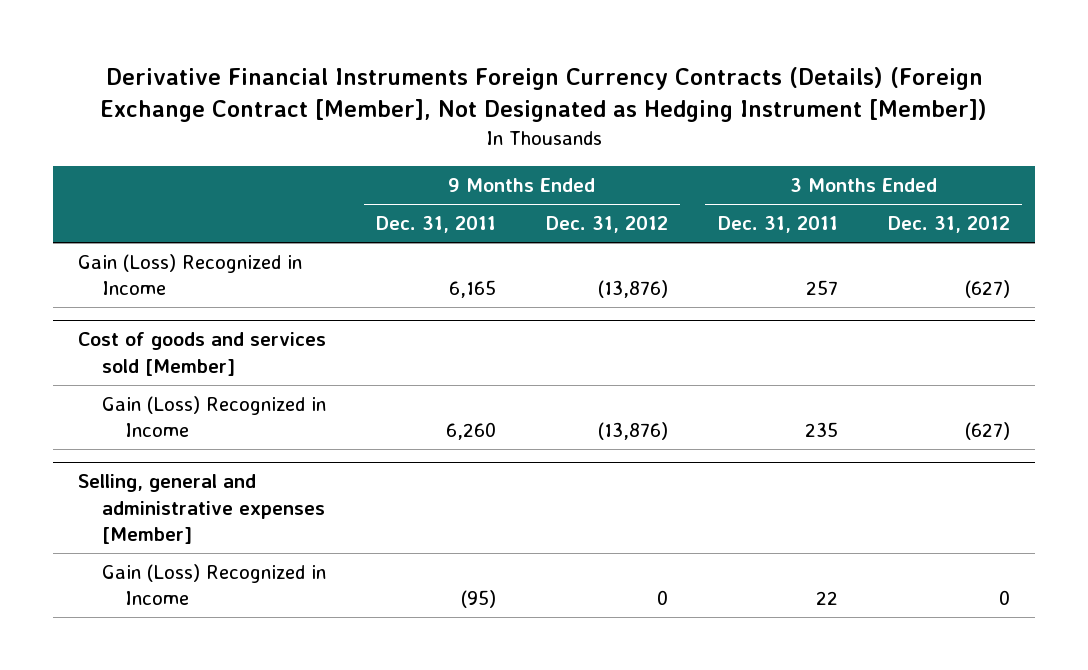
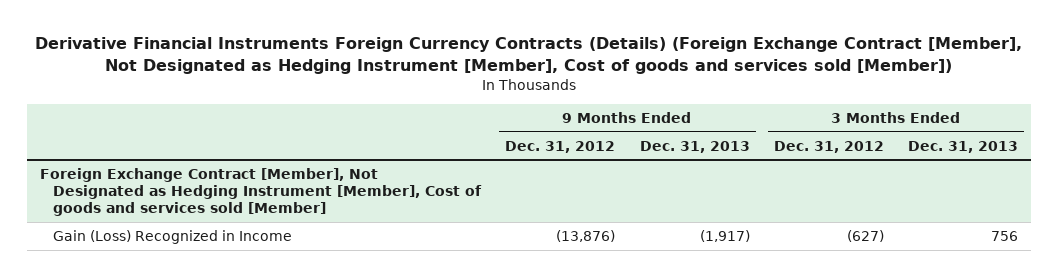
[99,67,987,123] Derivative Financial Instruments Foreign Currency Contracts (Details) (Foreign Exchange Contract [Member], Not Designated as Hedging Instrument [Member]) -> [35,37,1023,75] Derivative Financial Instruments Foreign Currency Contracts (Details) (Foreign Exchange Contract [Member], Not Designated as Hedging Instrument [Member], Cost of goods and services sold [Member])
[376,216,497,234] Dec. 31, 2011 -> none
[717,216,838,234] Dec. 31, 2011 -> none
none -> [639,140,750,153] Dec. 31, 2013
none -> [908,140,1019,153] Dec. 31, 2013
[78,254,303,296] Gain (Loss) Recognized in Income -> none
[78,332,327,376] Cost of goods and services sold [Member] -> none
none -> [39,167,482,217] Foreign Exchange Contract [Member], Not Designated as Hedging Instrument [Member], Cost of goods and services sold [Member]
[78,474,325,544] Selling, general and administrative expenses [Member] -> none
[101,564,326,606] Gain (Loss) Recognized in Income -> none

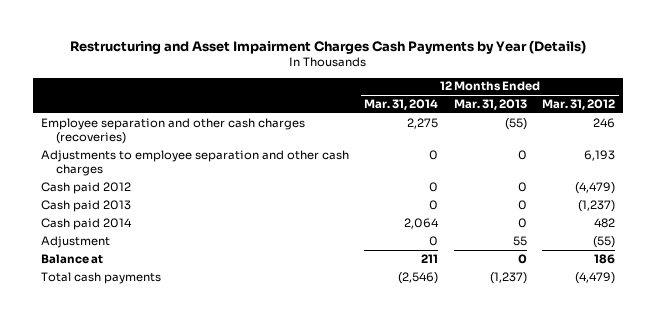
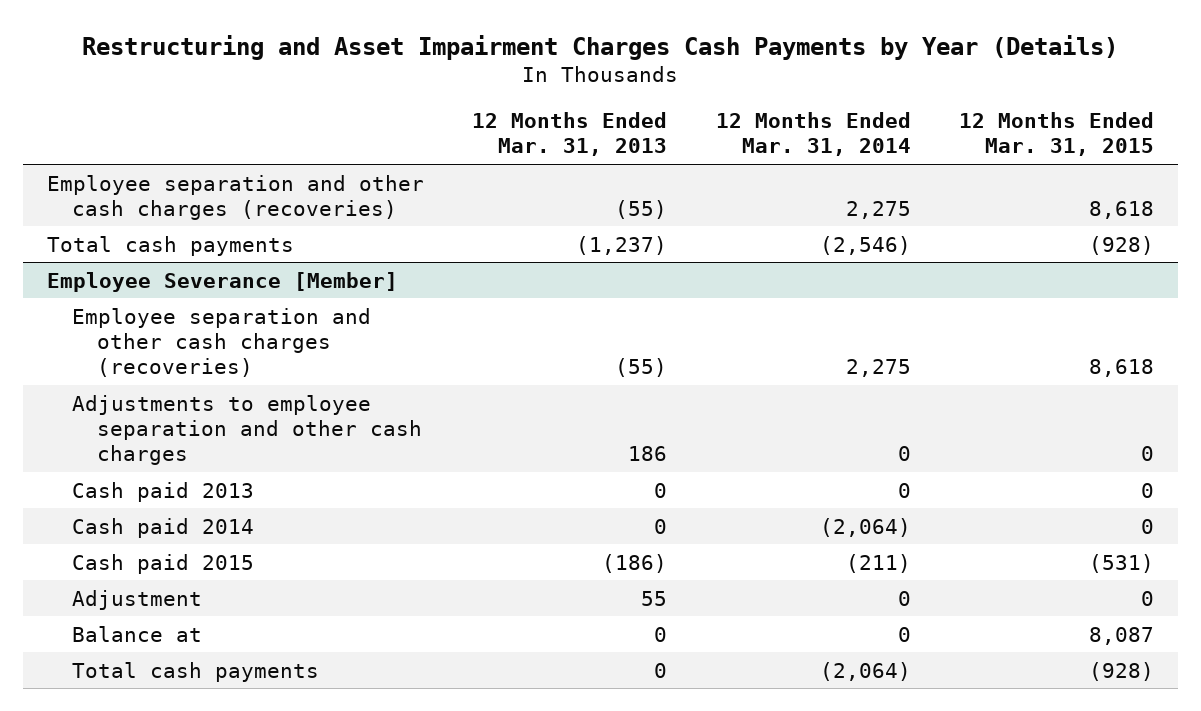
[542,99,616,111] Mar. 31, 2012 -> none
none -> [958,112,1154,157] 12 Months Ended Mar. 31, 2015
[40,181,131,194] Cash paid 2012 -> none
[40,271,161,284] Total cash payments -> [47,235,295,256] Total cash payments
none -> [47,271,399,292] Employee Severance [Member]
none -> [71,307,371,378] Employee separation and other cash charges (recoveries)
[517,149,527,160] 0 -> [628,446,668,462] 186
[404,217,440,229] 2,064 -> [819,517,911,537] (2,064)
none -> [71,553,254,574] Cash paid 2015
[421,253,439,263] 211 -> [897,626,911,642] 0
none -> [71,661,319,682] Total cash payments

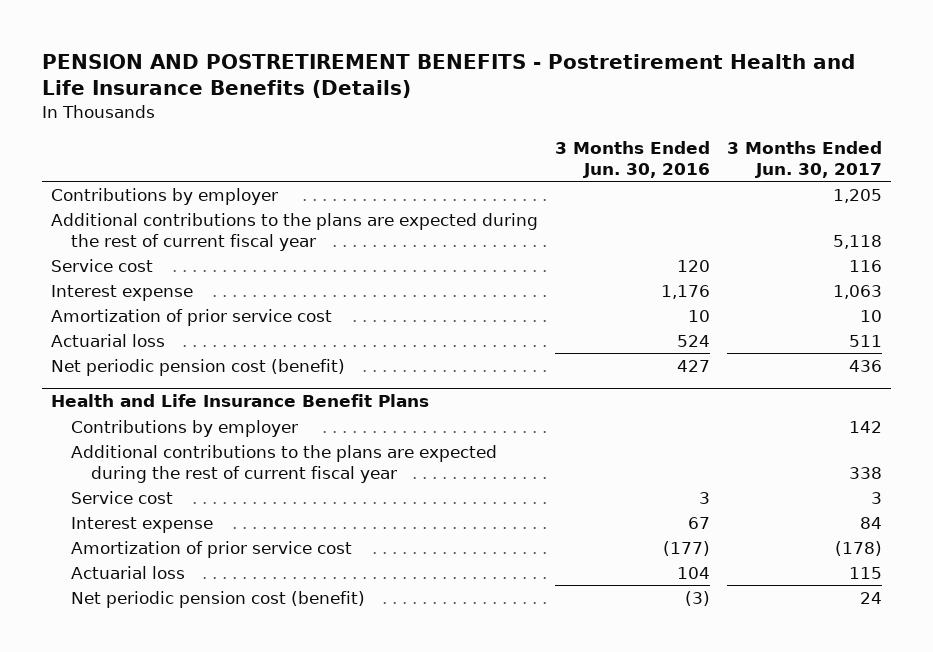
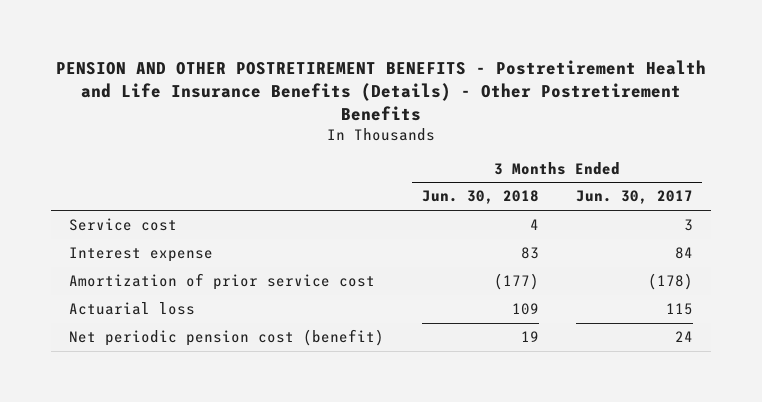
[42,53,856,99] PENSION AND POSTRETIREMENT BENEFITS - Postretirement Health and Life Insurance Benefits (Details) -> [56,59,707,121] PENSION AND OTHER POSTRETIREMENT BENEFITS - Postretirement Health and Life Insurance Benefits (Details) - Other Postretirement Benefits
[555,140,711,178] 3 Months Ended Jun. 30, 2016 -> none
none -> [421,190,539,205] Jun. 30, 2018
[50,187,278,205] Contributions by employer -> none
[50,212,538,251] Additional contributions to the plans are expected during the rest of current fiscal year -> none
[50,258,153,272] Service cost -> none
[50,284,193,301] Interest expense -> none
[50,308,332,326] Amortization of prior service cost -> none
[50,333,165,347] Actuarial loss -> none
[50,358,345,376] Net periodic pension cost (benefit) -> none
[50,394,429,408] Health and Life Insurance Benefit Plans -> none
[71,419,299,437] Contributions by employer -> none
[71,444,498,483] Additional contributions to the plans are expected during the rest of current fiscal year -> none

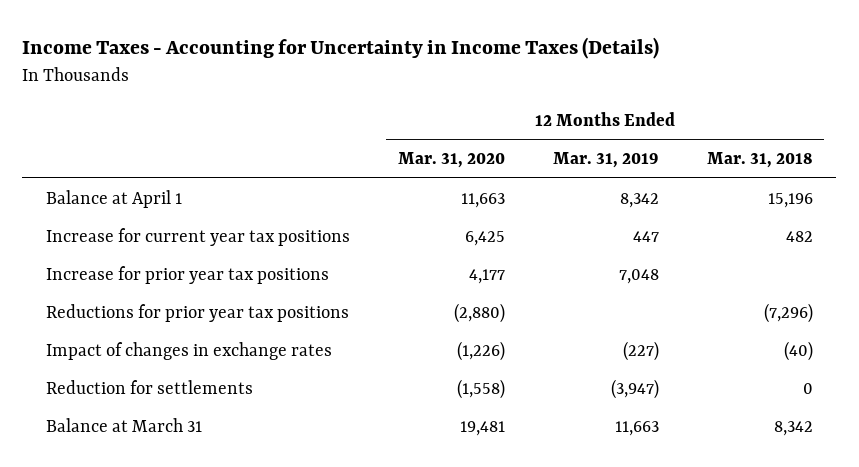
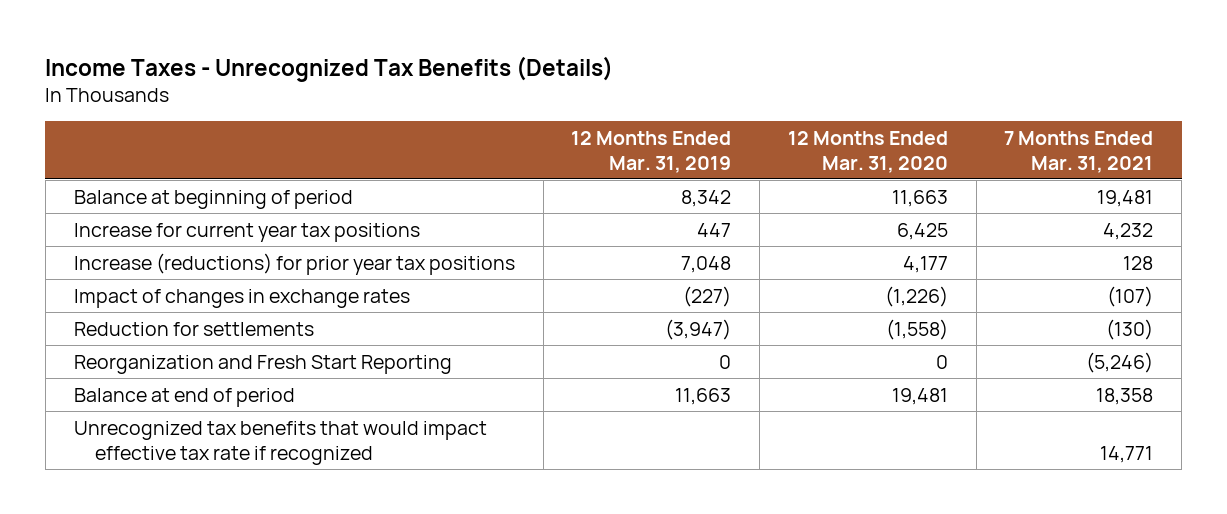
[22,36,660,59] Income Taxes - Accounting for Uncertainty in Income Taxes (Details) -> [45,55,614,82] Income Taxes - Unrecognized Tax Benefits (Details)
[706,152,813,169] Mar. 31, 2018 -> none
none -> [1004,130,1154,173] 7 Months Ended Mar. 31, 2021
[46,189,183,208] Balance at April 1 -> [73,189,353,209] Balance at beginning of period
[46,303,350,322] Reductions for prior year tax positions -> none
[46,265,330,284] Increase for prior year tax positions -> [73,252,515,275] Increase (reductions) for prior year tax positions
none -> [73,354,452,374] Reorganization and Fresh Start Reporting
[46,417,203,432] Balance at March 31 -> [73,387,295,407] Balance at end of period
none -> [73,420,487,465] Unrecognized tax benefits that would impact effective tax rate if recognized

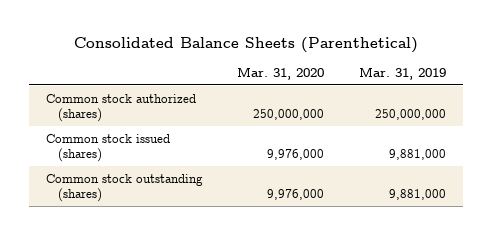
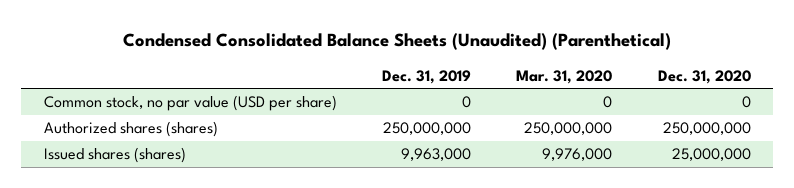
[73,36,418,53] Consolidated Balance Sheets (Parenthetical) -> [123,33,672,51] Condensed Consolidated Balance Sheets (Unaudited) (Parenthetical)
[358,66,446,80] Mar. 31, 2019 -> none
none -> [382,69,472,84] Dec. 31, 2019
none -> [657,69,751,84] Dec. 31, 2020
[45,173,203,203] Common stock outstanding (shares) -> none
none -> [43,95,337,112] Common stock, no par value (USD per share)
[45,93,196,123] Common stock authorized (shares) -> [43,121,218,138] Authorized shares (shares)
[45,133,170,163] Common stock issued (shares) -> [43,147,186,164] Issued shares (shares)

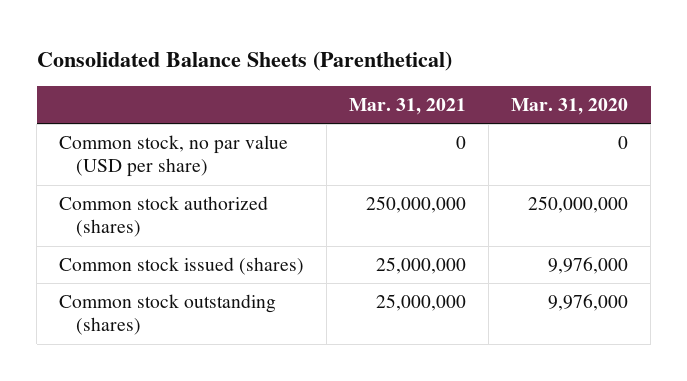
[123,33,672,51] Condensed Consolidated Balance Sheets (Unaudited) (Parenthetical) -> [36,50,452,71] Consolidated Balance Sheets (Parenthetical)
[382,69,472,84] Dec. 31, 2019 -> none
[657,69,751,84] Dec. 31, 2020 -> none
none -> [349,97,467,115] Mar. 31, 2021
[43,121,218,138] Authorized shares (shares) -> [59,196,269,238] Common stock authorized (shares)
[43,147,186,164] Issued shares (shares) -> [59,257,305,276] Common stock issued (shares)
none -> [59,294,277,336] Common stock outstanding (shares)

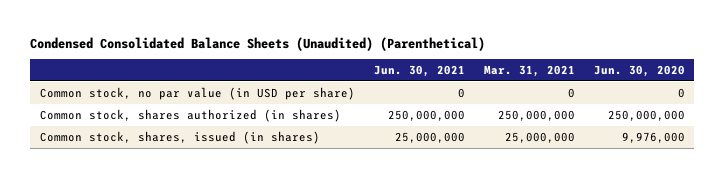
[36,50,452,71] Consolidated Balance Sheets (Parenthetical) -> [29,36,485,51] Condensed Consolidated Balance Sheets (Unaudited) (Parenthetical)
[511,97,629,115] Mar. 31, 2020 -> none
none -> [373,65,465,78] Jun. 30, 2021
none -> [593,65,685,78] Jun. 30, 2020
[59,294,277,336] Common stock outstanding (shares) -> none
[59,135,289,178] Common stock, no par value (USD per share) -> [39,86,355,100] Common stock, no par value (in USD per share)
[59,196,269,238] Common stock authorized (shares) -> [39,108,341,122] Common stock, shares authorized (in shares)
[59,257,305,276] Common stock issued (shares) -> [39,130,320,144] Common stock, shares, issued (in shares)

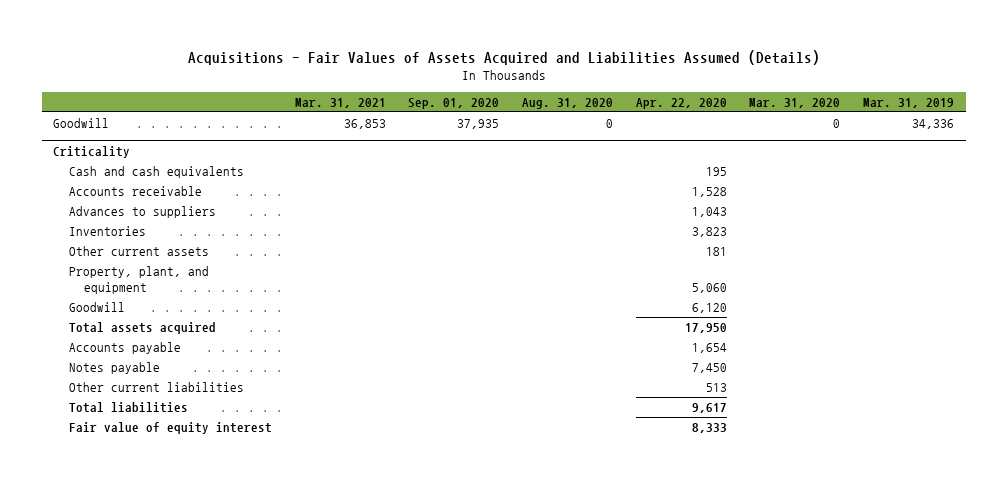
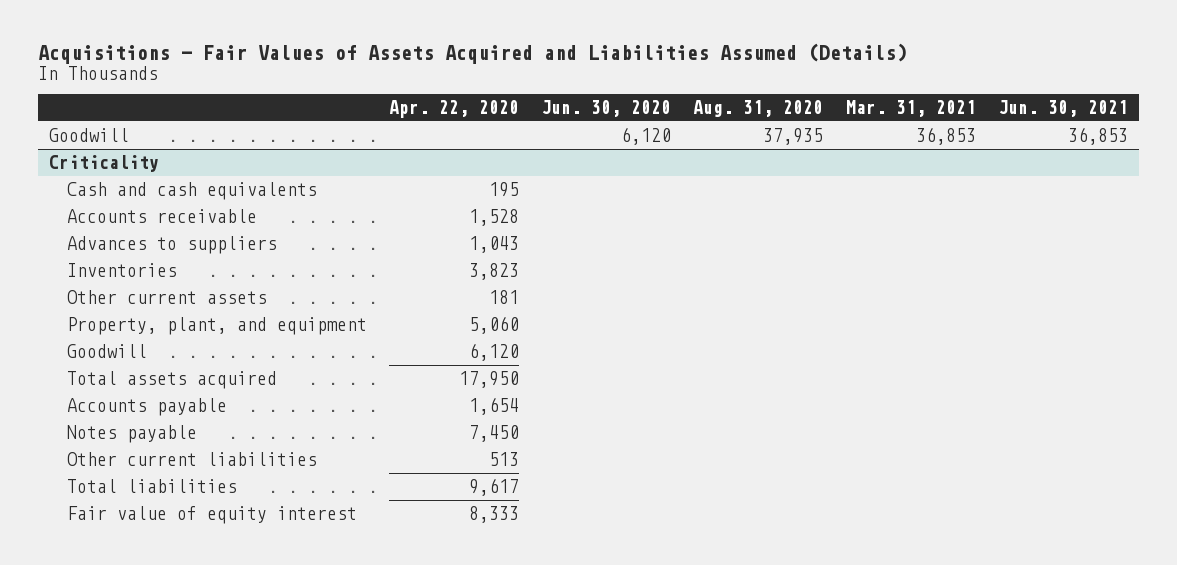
[408,97,500,109] Sep. 01, 2020 -> none
[749,97,841,108] Mar. 31, 2020 -> none
[863,97,955,108] Mar. 31, 2019 -> none
none -> [541,100,672,118] Jun. 30, 2020
none -> [997,100,1128,118] Jun. 30, 2021
[606,119,614,129] 0 -> [763,128,824,146] 37,935

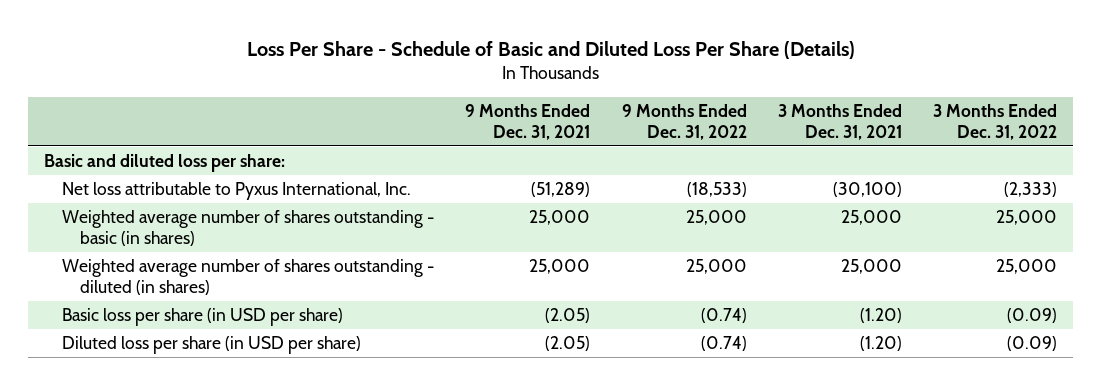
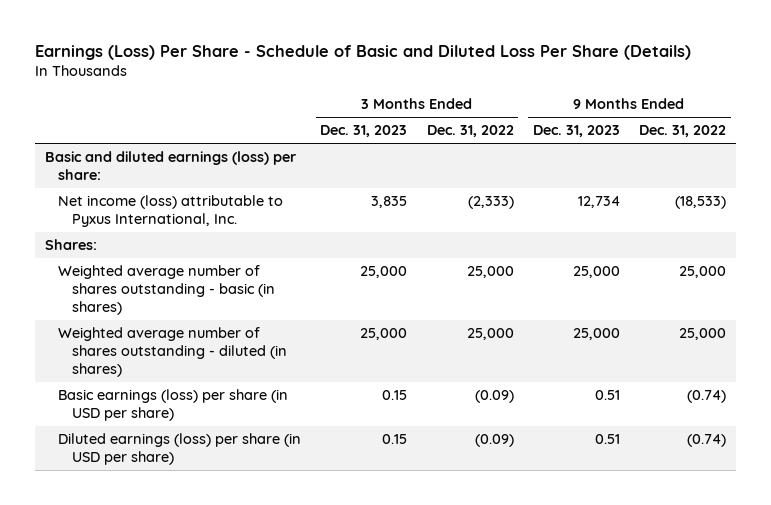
[246,40,855,59] Loss Per Share - Schedule of Basic and Diluted Loss Per Share (Details) -> [34,45,691,61] Earnings (Loss) Per Share - Schedule of Basic and Diluted Loss Per Share (Details)
[465,103,591,140] 9 Months Ended Dec. 31, 2021 -> none
[778,103,903,140] 3 Months Ended Dec. 31, 2021 -> none
none -> [320,125,408,138] Dec. 31, 2023
none -> [532,125,620,138] Dec. 31, 2023
[44,154,286,173] Basic and diluted loss per share: -> [44,151,296,180] Basic and diluted earnings (loss) per share:
[61,182,411,201] Net loss attributable to Pyxus International, Inc. -> [58,195,284,227] Net income (loss) attributable to Pyxus International, Inc.
none -> [44,239,97,251] Shares:
[61,308,343,327] Basic loss per share (in USD per share) -> [58,389,289,421] Basic earnings (loss) per share (in USD per share)
[61,336,361,355] Diluted loss per share (in USD per share) -> [58,433,302,465] Diluted earnings (loss) per share (in USD per share)

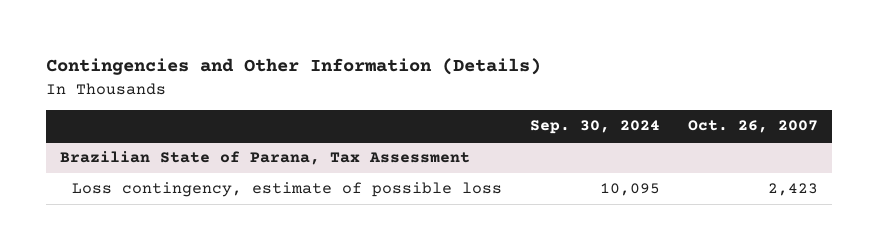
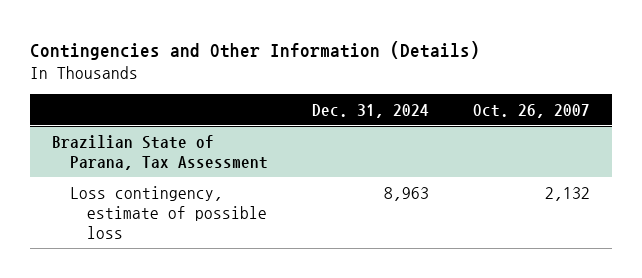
[530,120,661,135] Sep. 30, 2024 -> none
none -> [311,103,429,118] Dec. 31, 2024
[768,183,819,197] 2,423 -> [544,186,590,201] 2,132

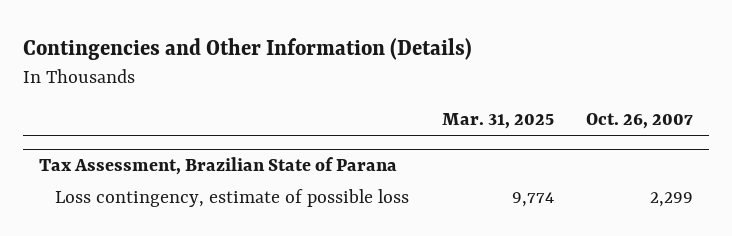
[311,103,429,118] Dec. 31, 2024 -> none
none -> [441,113,554,130] Mar. 31, 2025
[52,134,268,170] Brazilian State of Parana, Tax Assessment -> [39,156,398,175] Tax Assessment, Brazilian State of Parana
[544,186,590,201] 2,132 -> [650,191,694,207] 2,299

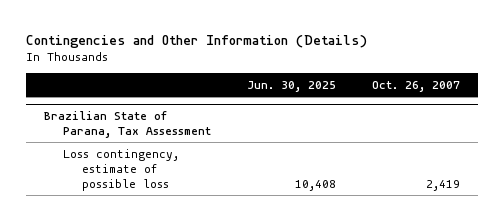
[441,113,554,130] Mar. 31, 2025 -> none
none -> [246,81,336,93] Jun. 30, 2025
[39,156,398,175] Tax Assessment, Brazilian State of Parana -> [43,111,211,139] Brazilian State of Parana, Tax Assessment
[650,191,694,207] 2,299 -> [425,179,460,191] 2,419

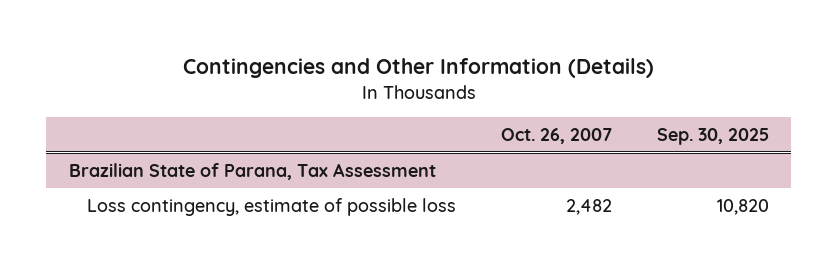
[246,81,336,93] Jun. 30, 2025 -> none
none -> [656,127,769,145] Sep. 30, 2025
[425,179,460,191] 2,419 -> [565,198,612,215] 2,482

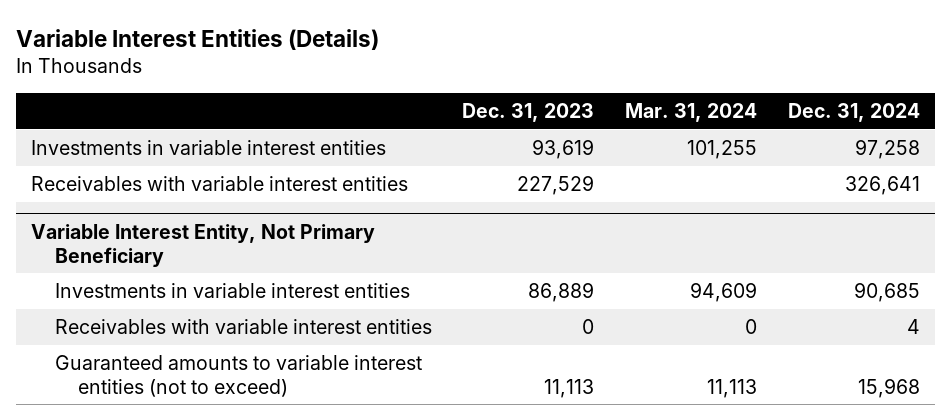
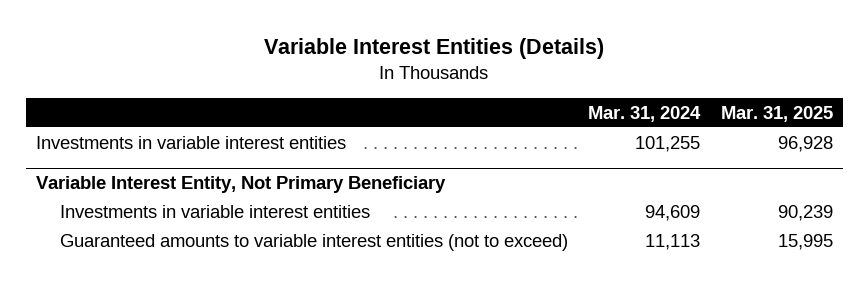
[462,103,595,123] Dec. 31, 2023 -> none
[787,103,920,123] Dec. 31, 2024 -> none
none -> [720,105,833,122] Mar. 31, 2025
[31,176,409,192] Receivables with variable interest entities -> none
[54,319,432,335] Receivables with variable interest entities -> none

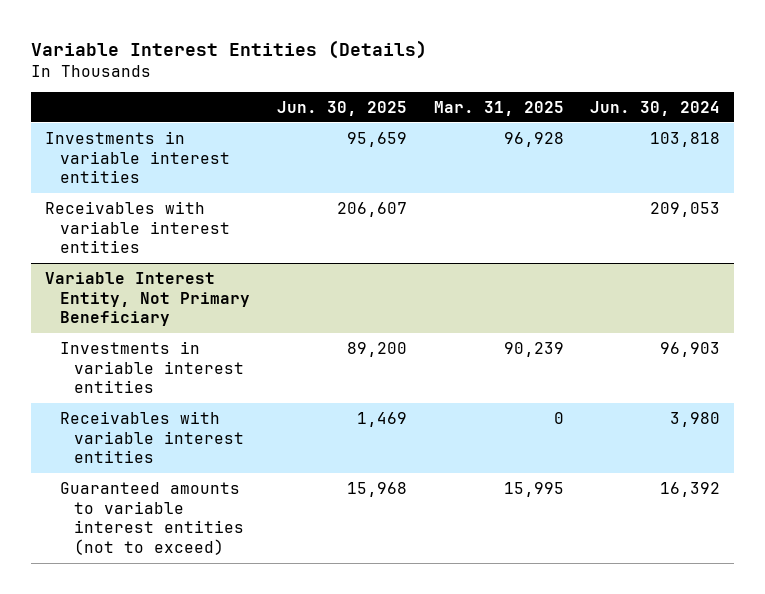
[588,105,702,122] Mar. 31, 2024 -> none
none -> [276,100,407,116] Jun. 30, 2025
none -> [590,100,721,116] Jun. 30, 2024
none -> [44,200,230,254] Receivables with variable interest entities
none -> [59,410,245,464] Receivables with variable interest entities

